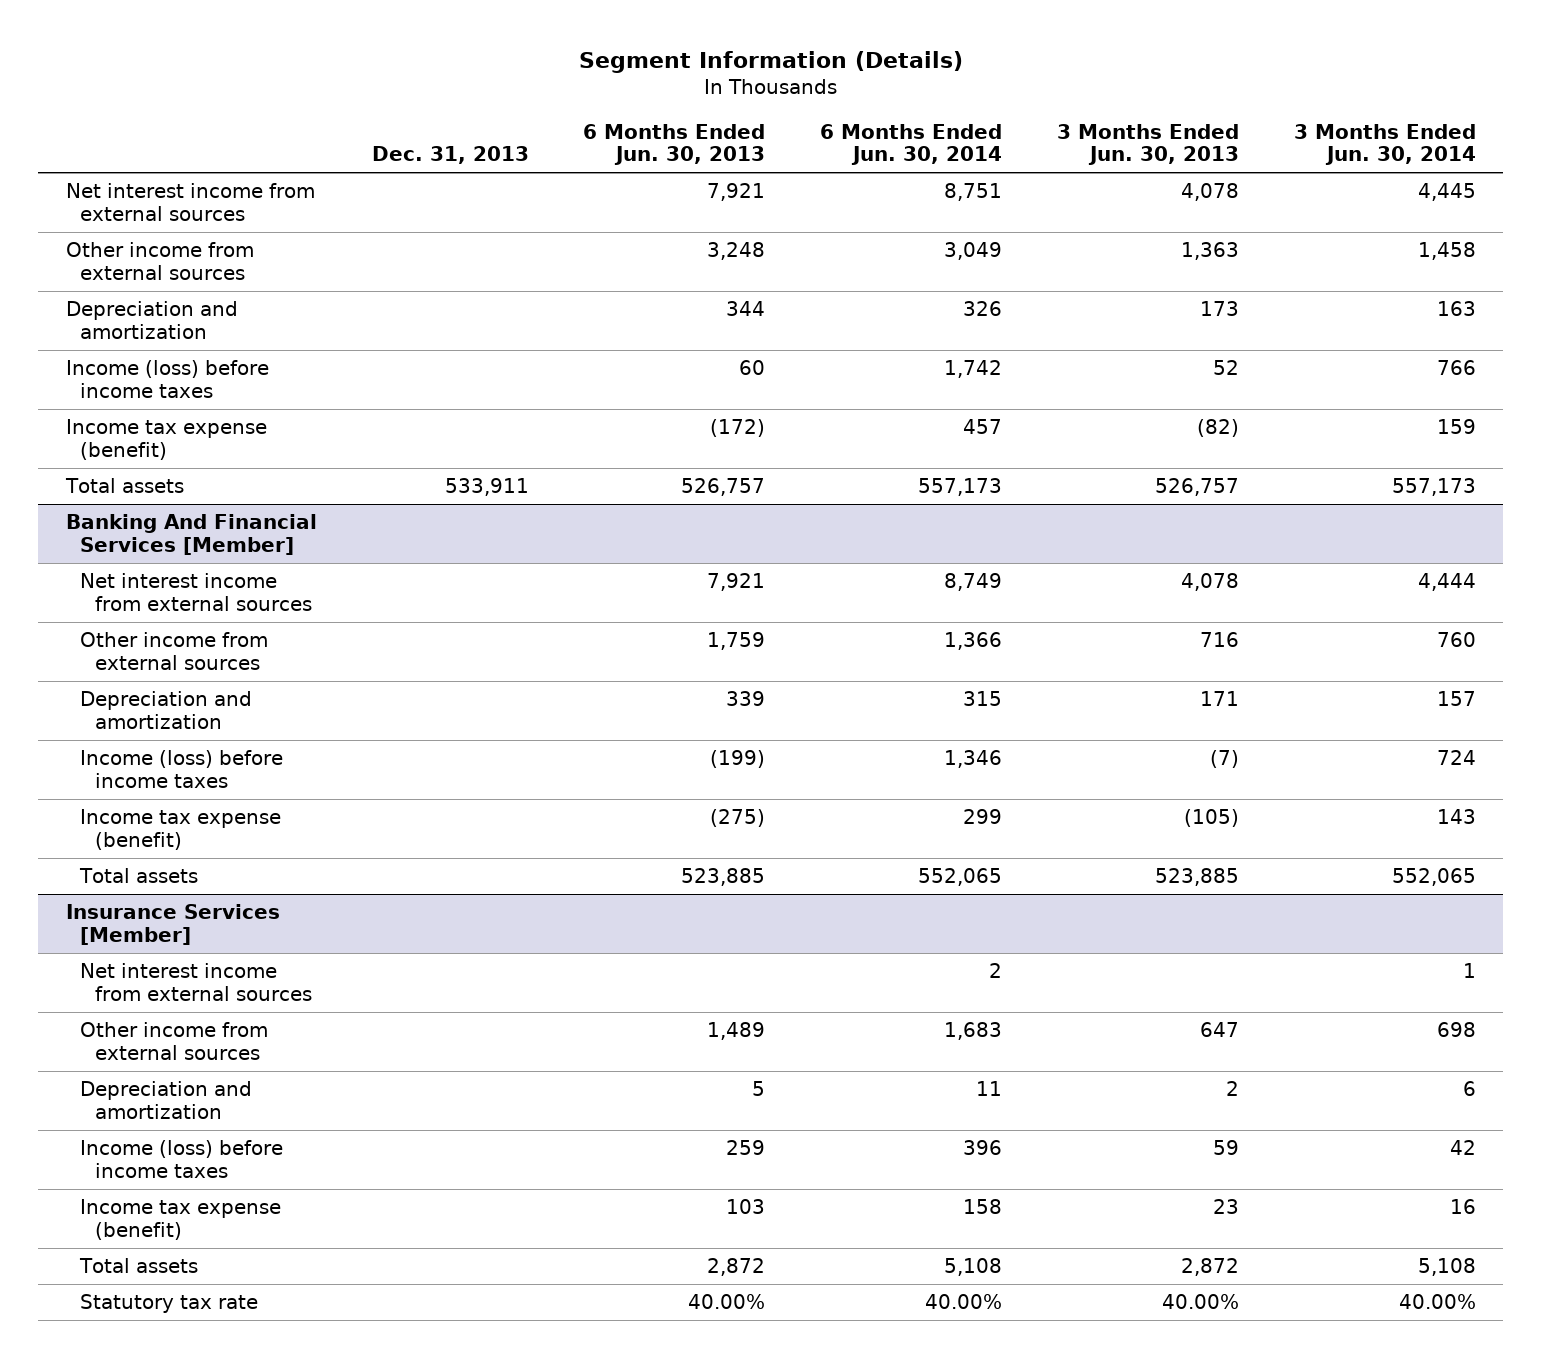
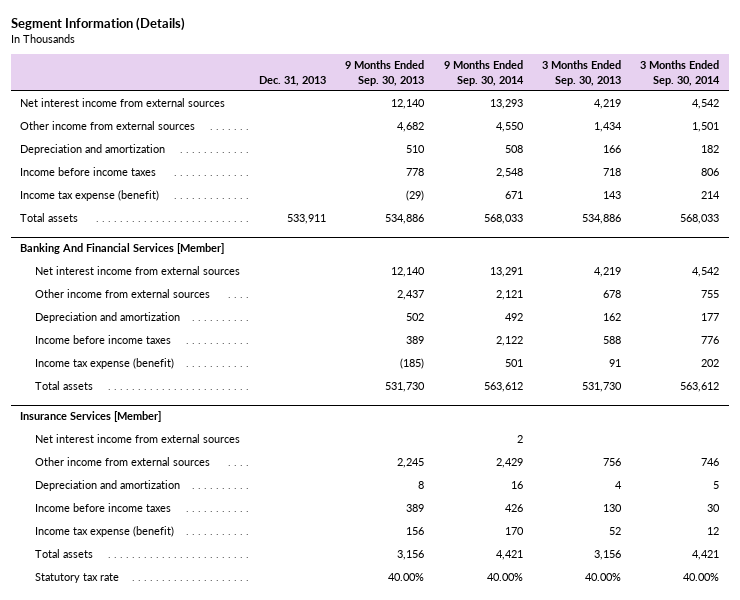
[583,123,766,166] 6 Months Ended Jun. 30, 2013 -> none
[820,123,1003,166] 6 Months Ended Jun. 30, 2014 -> none
[1056,123,1239,166] 3 Months Ended Jun. 30, 2013 -> none
[1293,123,1476,166] 3 Months Ended Jun. 30, 2014 -> none
none -> [345,60,425,86] 9 Months Ended Sep. 30, 2013
none -> [443,60,524,86] 9 Months Ended Sep. 30, 2014
none -> [541,60,621,86] 3 Months Ended Sep. 30, 2013
none -> [640,60,721,86] 3 Months Ended Sep. 30, 2014
[65,360,269,398] Income (loss) before income taxes -> [20,167,157,177] Income before income taxes
[80,750,284,788] Income (loss) before income taxes -> [34,335,171,345] Income before income taxes
[80,1140,284,1178] Income (loss) before income taxes -> [34,503,171,513] Income before income taxes

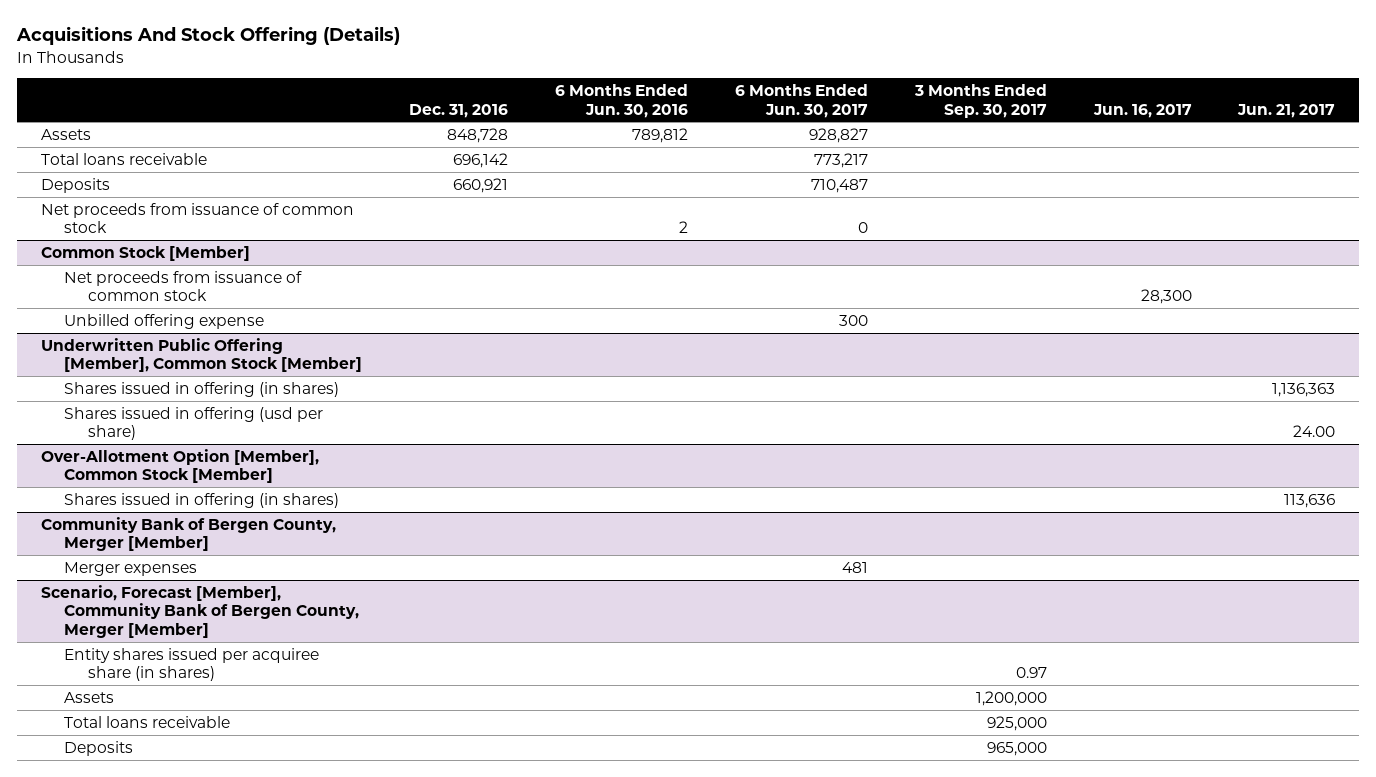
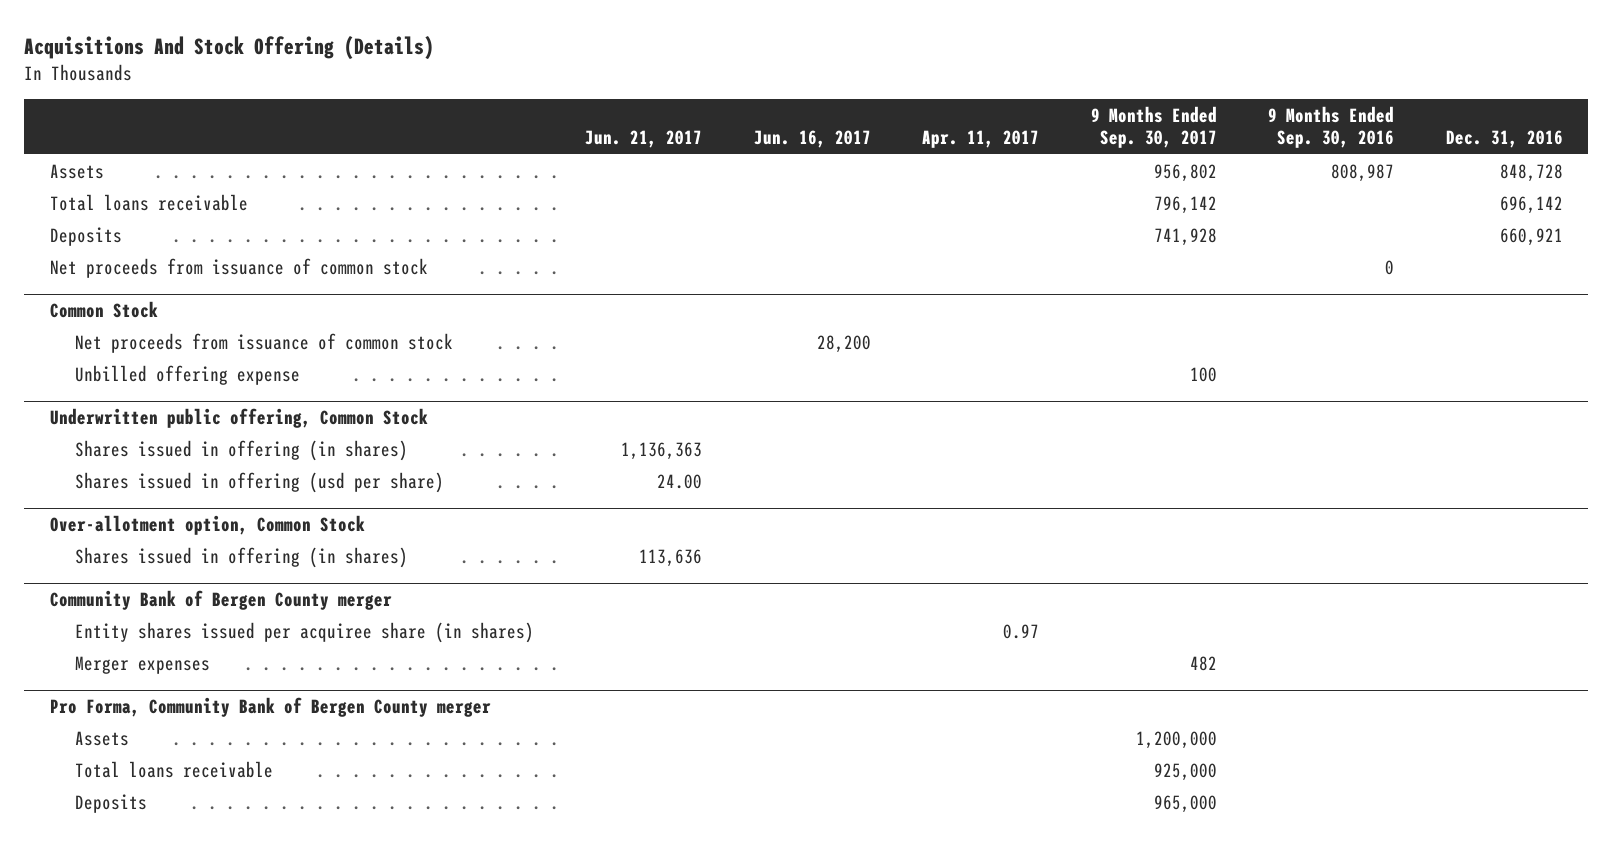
[554,84,688,118] 6 Months Ended Jun. 30, 2016 -> none
[734,84,868,118] 6 Months Ended Jun. 30, 2017 -> none
[913,84,1047,118] 3 Months Ended Sep. 30, 2017 -> none
none -> [922,130,1040,149] Apr. 11, 2017
none -> [1090,105,1217,149] 9 Months Ended Sep. 30, 2017
none -> [1268,105,1395,149] 9 Months Ended Sep. 30, 2016
[40,245,250,261] Common Stock [Member] -> [50,300,159,318] Common Stock
[1140,289,1192,305] 28,300 -> [816,334,871,353] 28,200
[40,337,363,373] Underwritten Public Offering [Member], Common Stock [Member] -> [50,407,429,428] Underwritten public offering, Common Stock
[40,448,319,484] Over-Allotment Option [Member], Common Stock [Member] -> [50,514,366,535] Over-allotment option, Common Stock
[40,516,336,552] Community Bank of Bergen County, Merger [Member] -> [50,589,393,610] Community Bank of Bergen County merger
none -> [74,621,534,643] Entity shares issued per acquiree share (in shares)
[64,647,320,682] Entity shares issued per acquiree share (in shares) -> none
[40,584,360,639] Scenario, Forecast [Member], Community Bank of Bergen County, Merger [Member] -> [50,696,492,717] Pro Forma, Community Bank of Bergen County merger

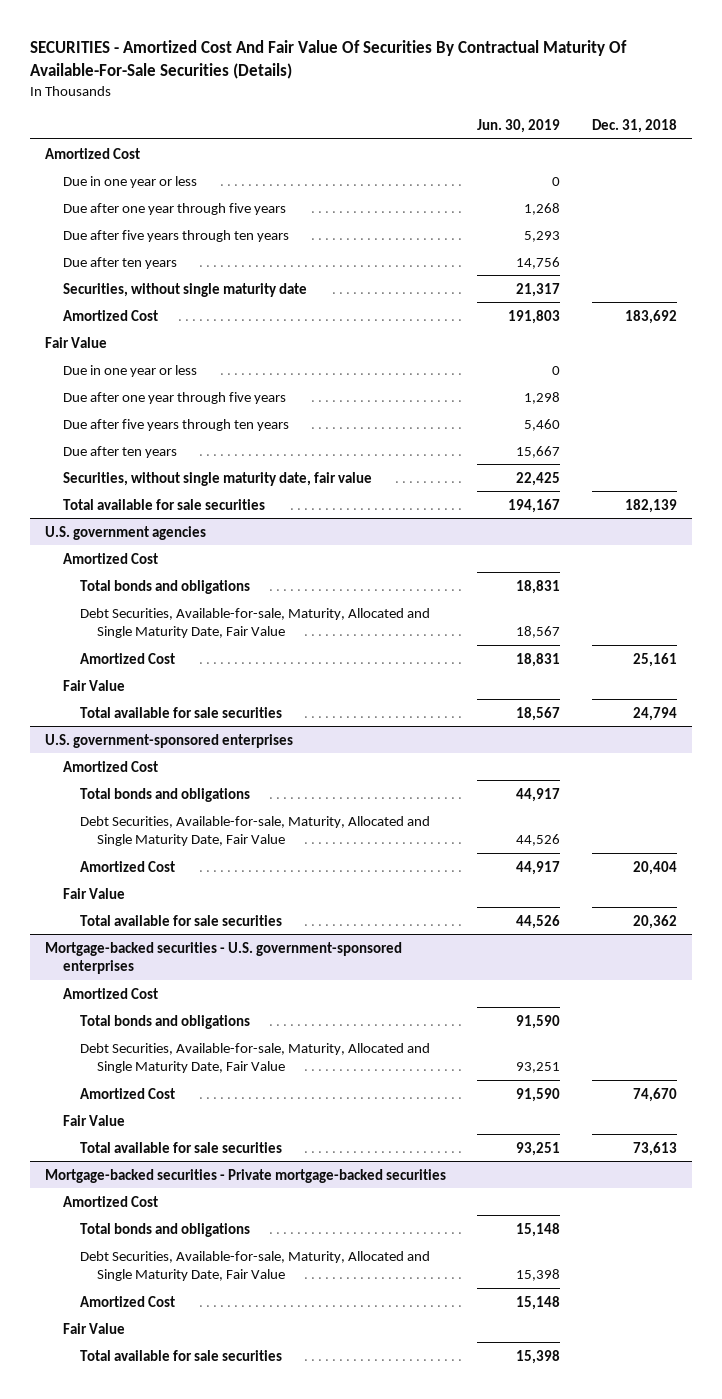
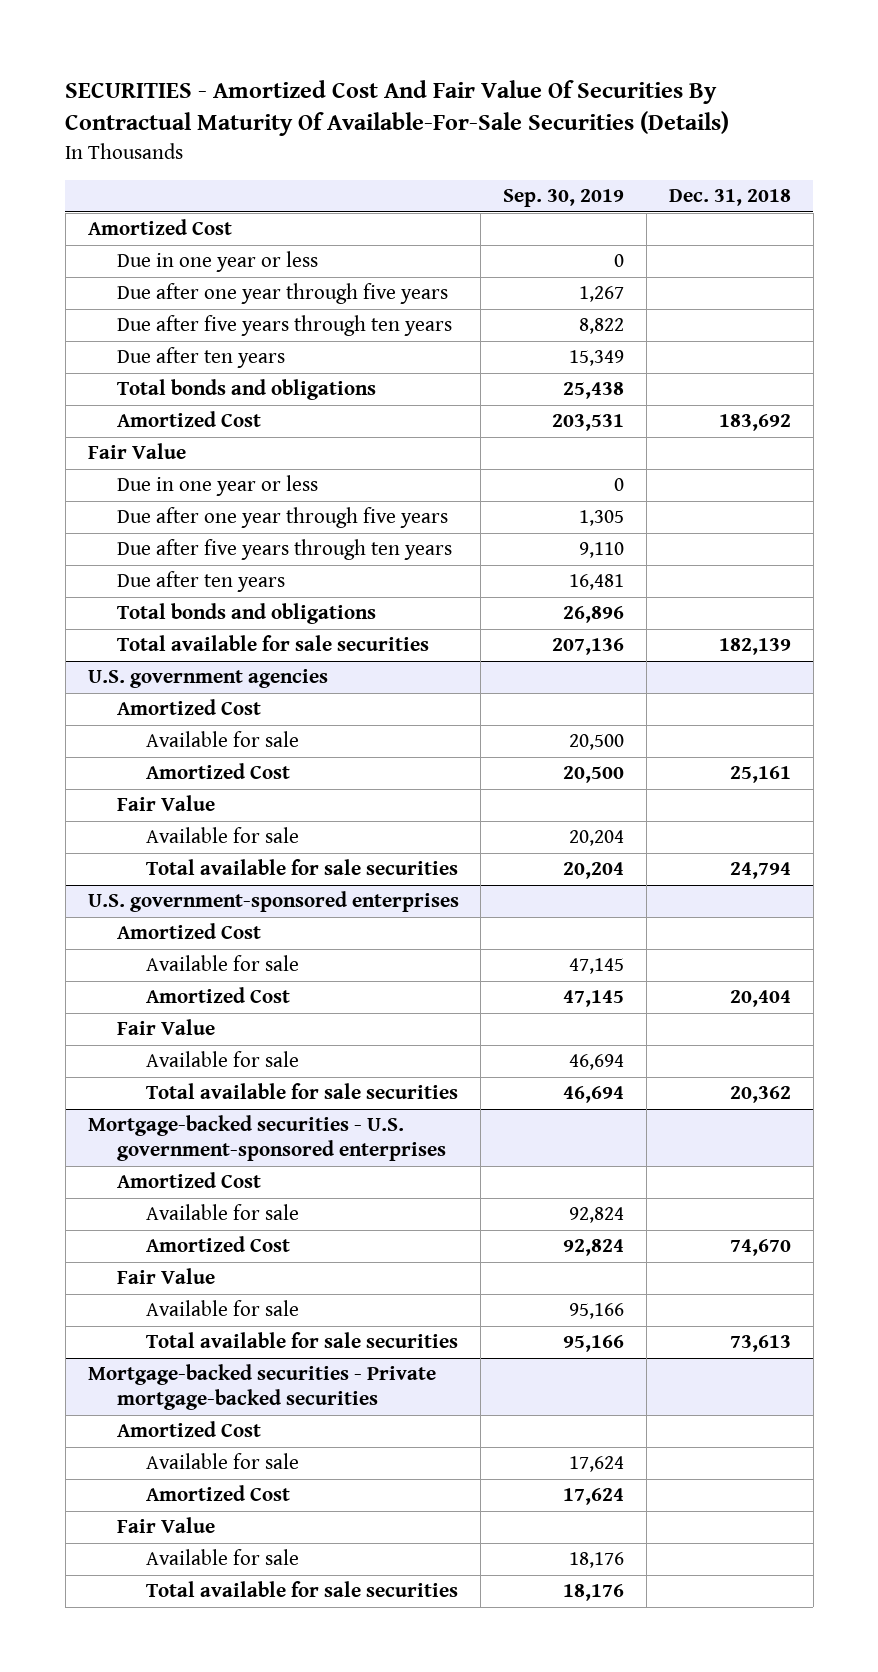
[477,118,561,133] Jun. 30, 2019 -> none
none -> [503,189,625,208] Sep. 30, 2019
[62,282,307,297] Securities, without single maturity date -> [116,379,376,401] Total bonds and obligations
[62,471,372,486] Securities, without single maturity date, fair value -> [116,603,376,625] Total bonds and obligations
[80,607,431,639] Debt Securities, Available-for-sale, Maturity, Allocated and Single Maturity Date, Fair Value -> none
[80,579,251,594] Total bonds and obligations -> [146,731,300,748] Available for sale
none -> [146,827,300,844] Available for sale
[80,815,431,847] Debt Securities, Available-for-sale, Maturity, Allocated and Single Maturity Date, Fair Value -> none
[80,787,251,802] Total bonds and obligations -> [146,955,300,972] Available for sale
none -> [146,1051,300,1068] Available for sale
[80,1042,431,1074] Debt Securities, Available-for-sale, Maturity, Allocated and Single Maturity Date, Fair Value -> none
[80,1014,251,1029] Total bonds and obligations -> [146,1204,300,1221] Available for sale
none -> [146,1300,300,1317] Available for sale
[80,1250,431,1282] Debt Securities, Available-for-sale, Maturity, Allocated and Single Maturity Date, Fair Value -> none
[80,1222,251,1237] Total bonds and obligations -> [146,1453,300,1470] Available for sale
none -> [146,1549,300,1566] Available for sale

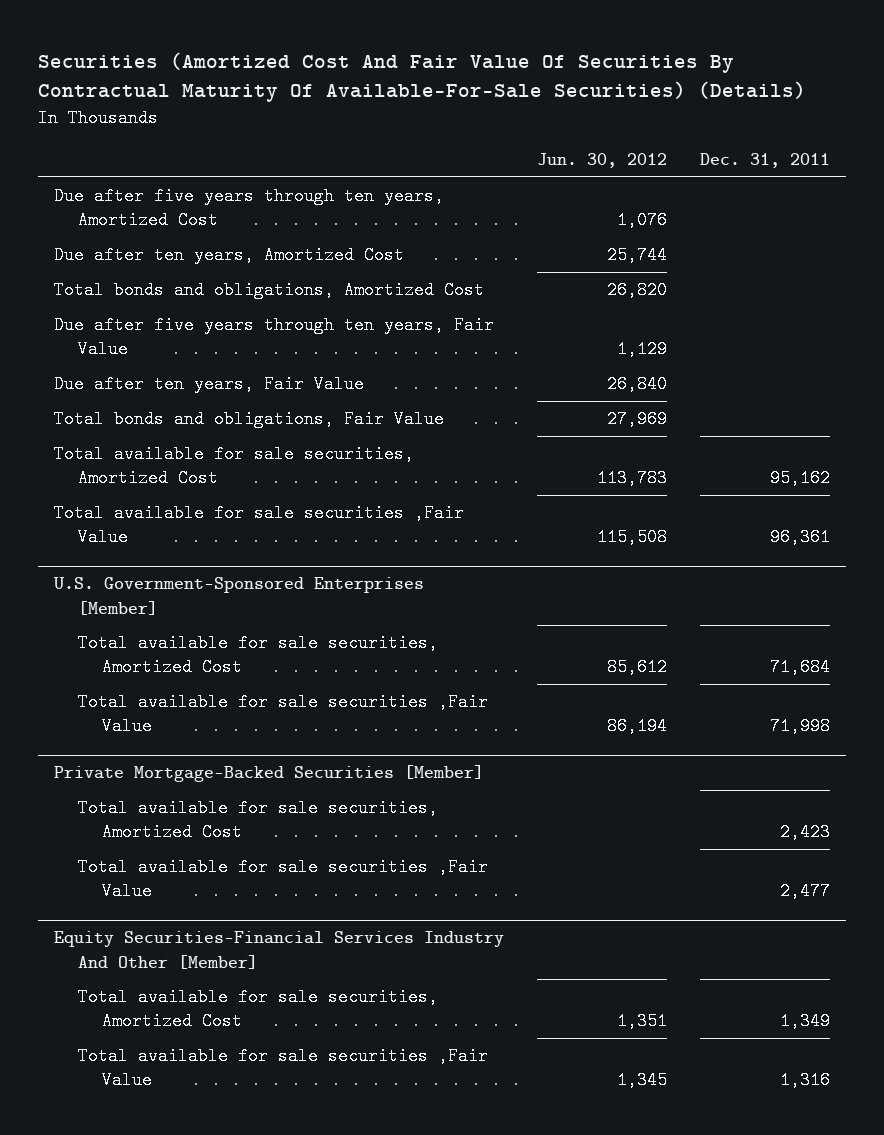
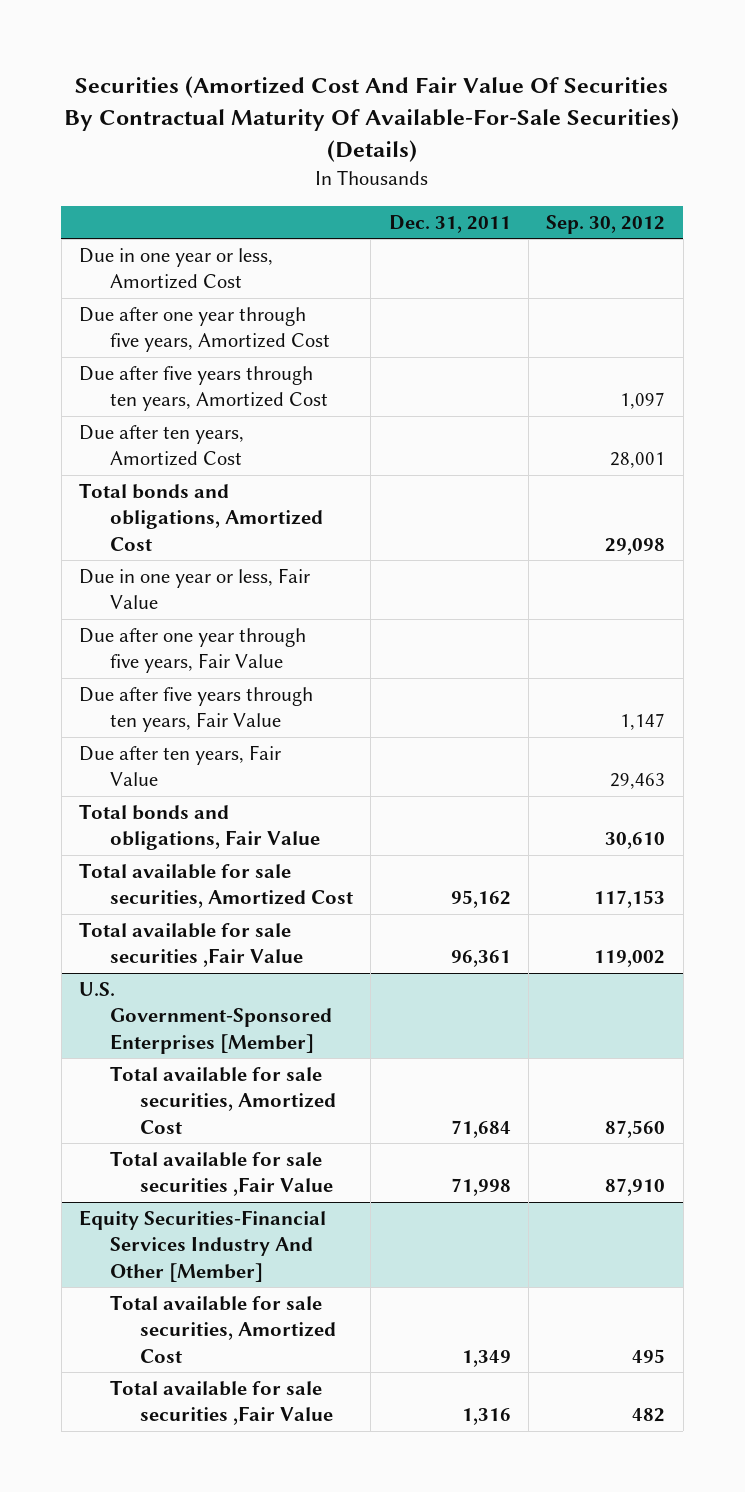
[536,153,667,169] Jun. 30, 2012 -> none
none -> [546,214,666,234] Sep. 30, 2012
none -> [79,247,274,290] Due in one year or less, Amortized Cost
none -> [79,306,330,353] Due after one year through five years, Amortized Cost
none -> [79,567,311,610] Due in one year or less, Fair Value
none -> [79,627,307,674] Due after one year through five years, Fair Value
[54,765,485,783] Private Mortgage-Backed Securities [Member] -> none
[77,799,438,842] Total available for sale securities, Amortized Cost -> none
[77,858,488,901] Total available for sale securities ,Fair Value -> none

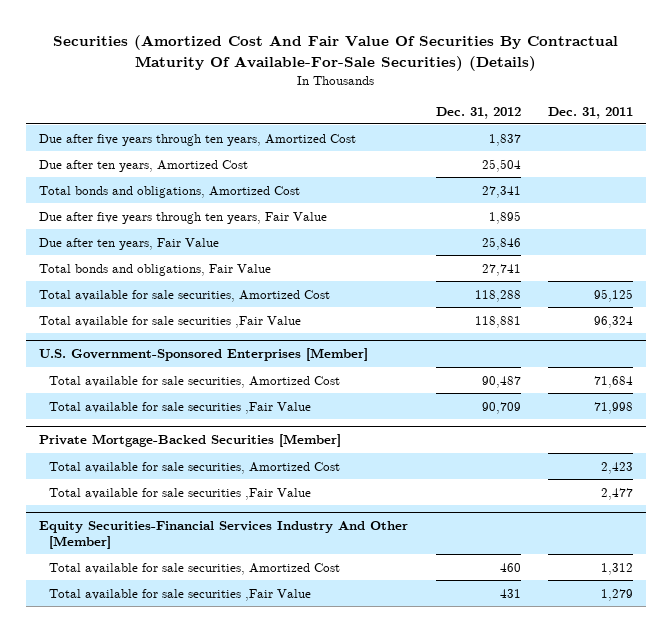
[546,214,666,234] Sep. 30, 2012 -> none
none -> [435,106,521,119] Dec. 31, 2012
[79,247,274,290] Due in one year or less, Amortized Cost -> none
[79,306,330,353] Due after one year through five years, Amortized Cost -> none
[79,567,311,610] Due in one year or less, Fair Value -> none
[79,627,307,674] Due after one year through five years, Fair Value -> none
[450,890,511,909] 95,162 -> [593,288,633,302] 95,125
[450,950,511,968] 96,361 -> [593,315,633,328] 96,324
none -> [39,434,342,448] Private Mortgage-Backed Securities [Member]
none -> [48,461,340,474] Total available for sale securities, Amortized Cost
none -> [48,487,311,500] Total available for sale securities ,Fair Value
[461,1349,511,1367] 1,349 -> [600,562,633,575] 1,312
[461,1408,511,1426] 1,316 -> [600,588,633,601] 1,279

